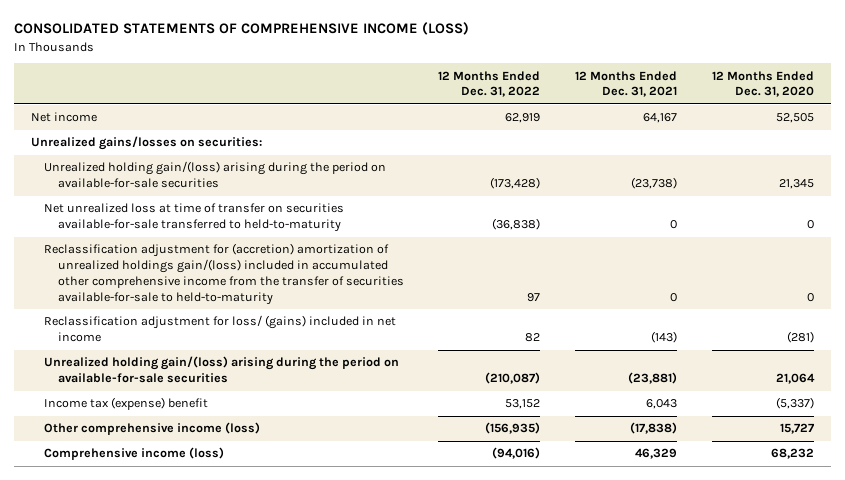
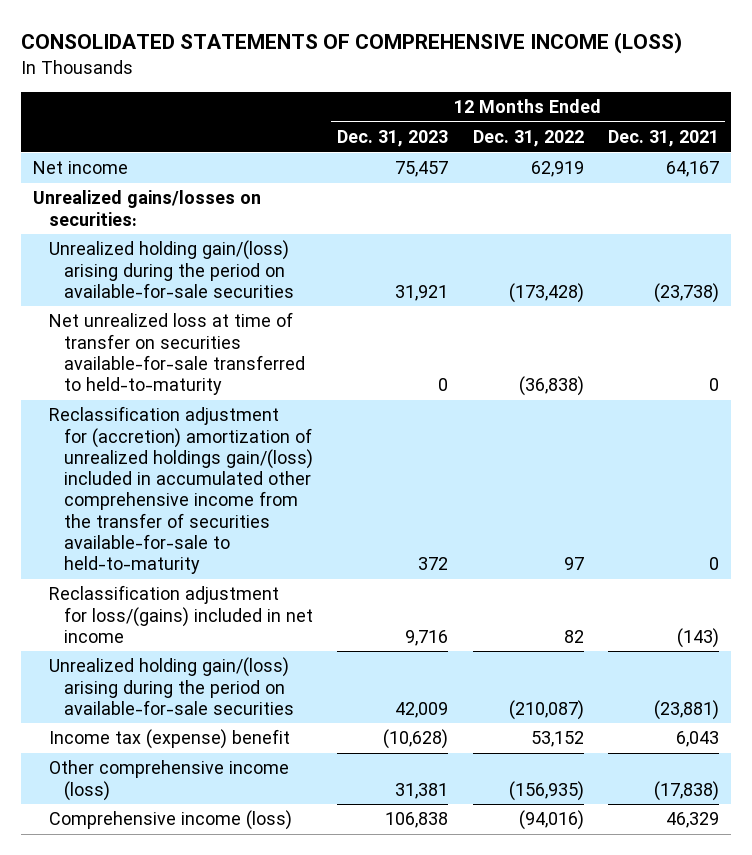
[711,70,814,98] 12 Months Ended Dec. 31, 2020 -> none
none -> [337,130,449,148] Dec. 31, 2023
[44,315,397,343] Reclassification adjustment for loss/ (gains) included in net income -> [48,585,313,643] Reclassification adjustment for loss/(gains) included in net income

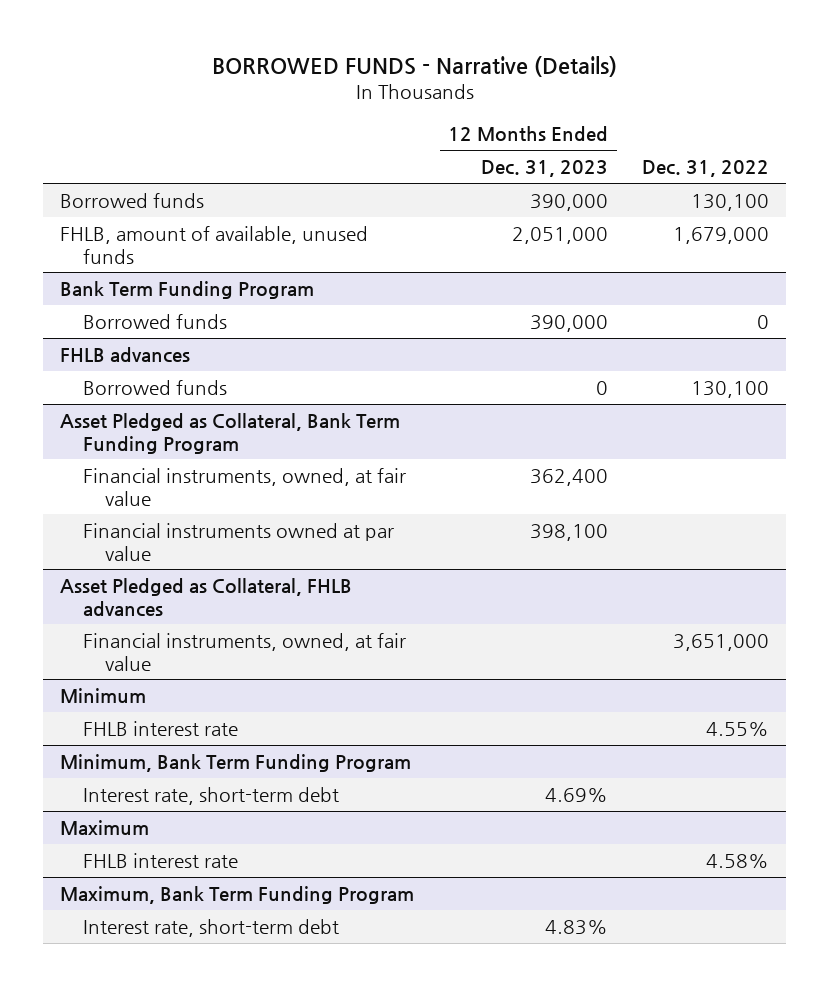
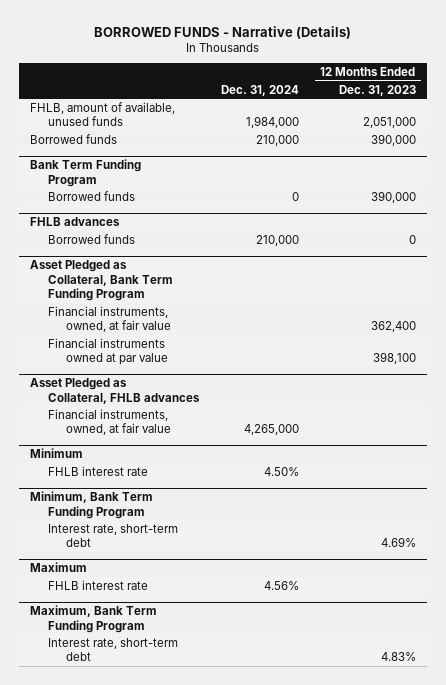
[641,160,769,178] Dec. 31, 2022 -> none
none -> [220,84,299,96] Dec. 31, 2024
[60,193,205,209] Borrowed funds -> [29,133,117,144] Borrowed funds

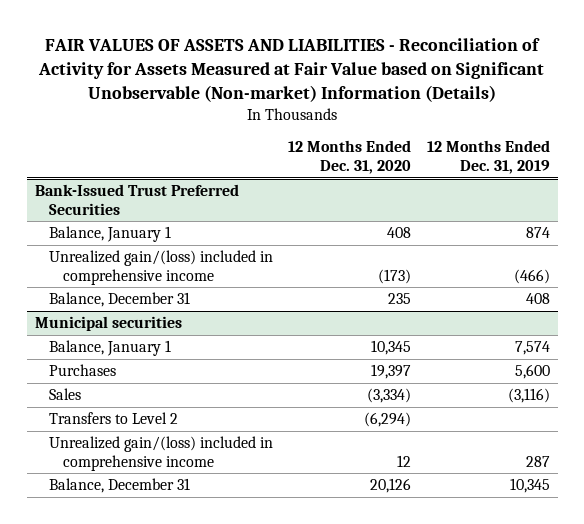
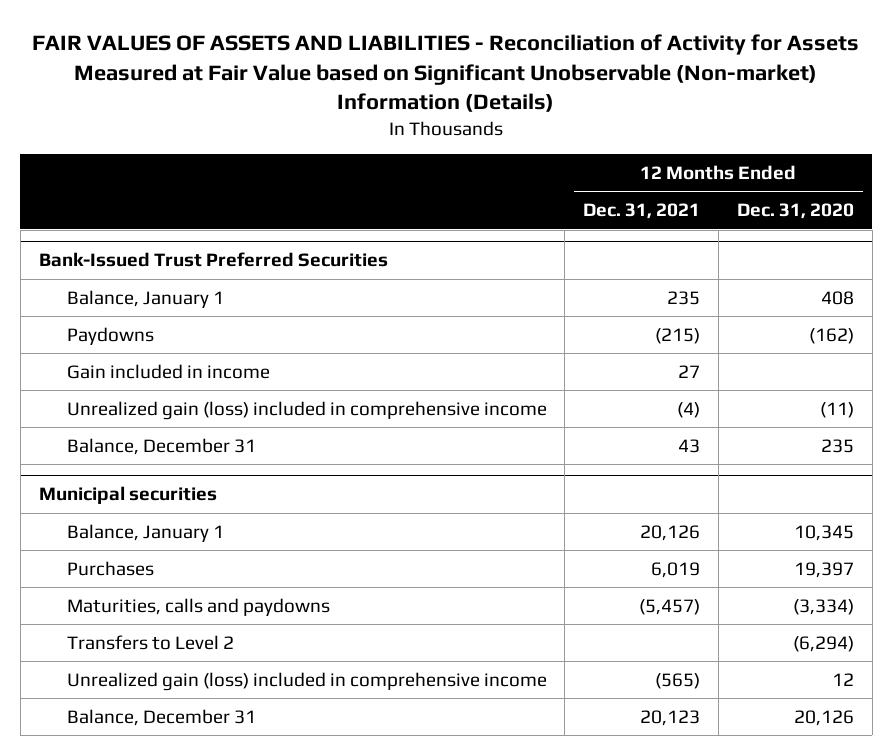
[426,140,550,174] 12 Months Ended Dec. 31, 2019 -> none
none -> [583,203,701,220] Dec. 31, 2021
none -> [66,326,154,345] Paydowns
none -> [66,363,270,379] Gain included in income
[48,250,273,285] Unrealized gain/(loss) included in comprehensive income -> [66,400,547,420] Unrealized gain (loss) included in comprehensive income
[378,268,412,284] (173) -> [819,401,854,418] (11)
[48,388,81,401] Sales -> [66,597,330,616] Maturities, calls and paydowns
[48,436,273,471] Unrealized gain/(loss) included in comprehensive income -> [66,671,547,691] Unrealized gain (loss) included in comprehensive income

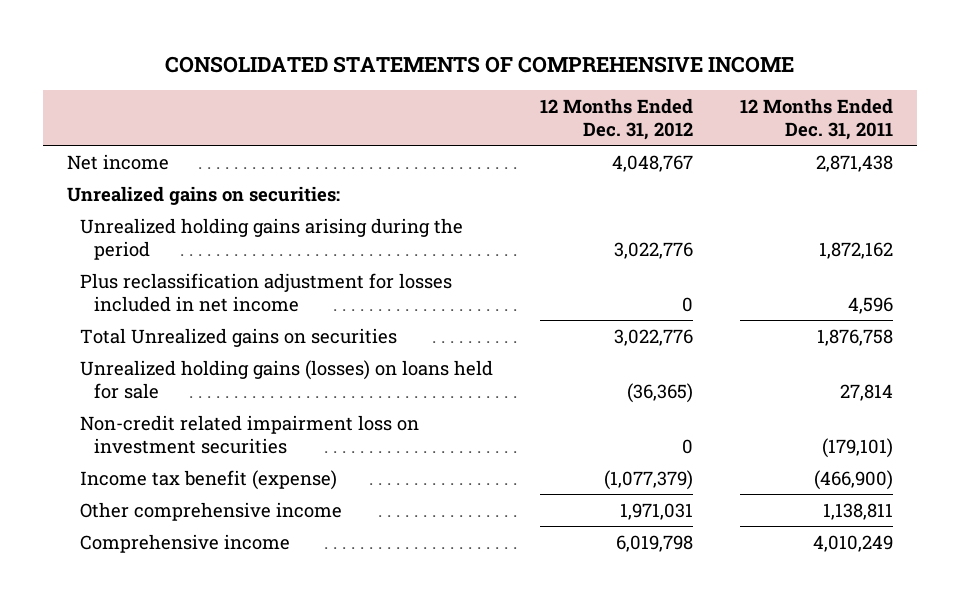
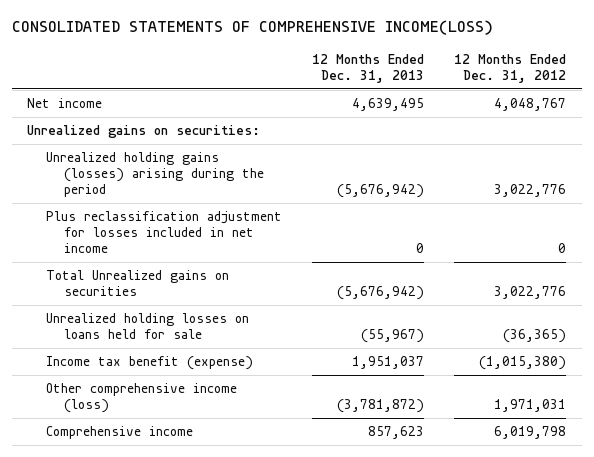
[164,55,794,73] CONSOLIDATED STATEMENTS OF COMPREHENSIVE INCOME -> [11,20,493,36] CONSOLIDATED STATEMENTS OF COMPREHENSIVE INCOME(LOSS)
[740,97,894,140] 12 Months Ended Dec. 31, 2011 -> none
none -> [312,53,425,83] 12 Months Ended Dec. 31, 2013
[80,217,464,260] Unrealized holding gains arising during the period -> [45,151,265,198] Unrealized holding gains (losses) arising during the period
[80,414,420,454] Non-credit related impairment loss on investment securities -> none
[80,359,494,399] Unrealized holding gains (losses) on loans held for sale -> [45,312,249,340] Unrealized holding losses on loans held for sale
[604,469,694,490] (1,077,379) -> [479,355,567,370] (1,015,380)
[80,501,343,521] Other comprehensive income -> [45,382,237,414] Other comprehensive income (loss)

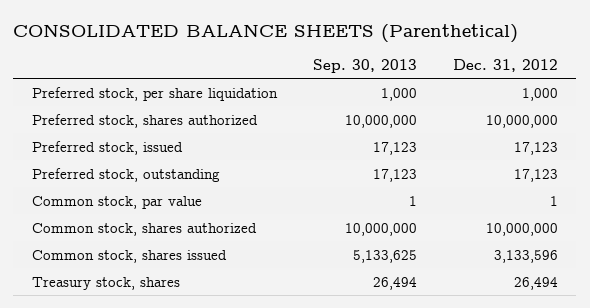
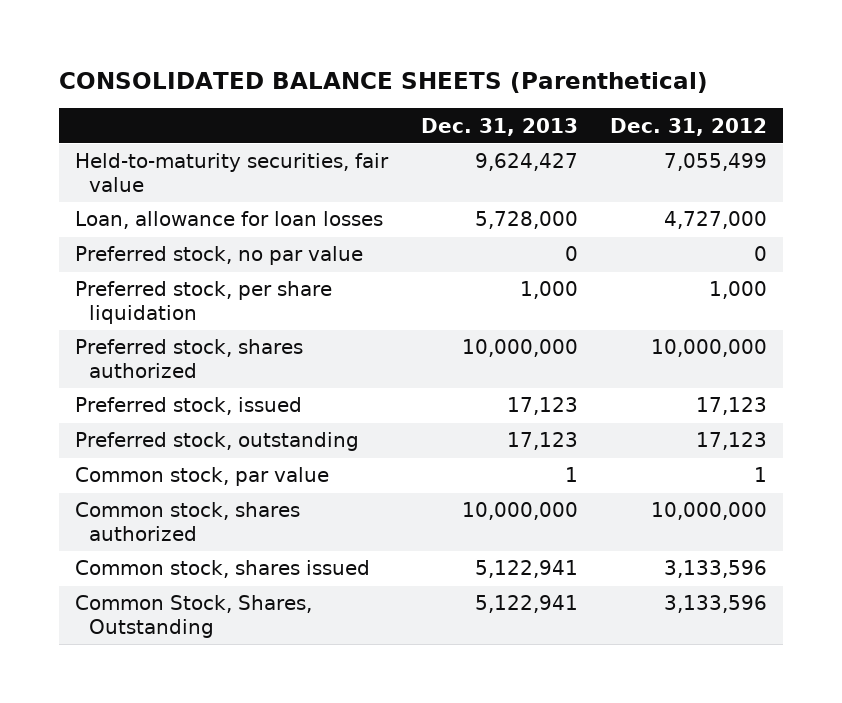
[312,59,417,74] Sep. 30, 2013 -> none
none -> [420,117,578,136] Dec. 31, 2013
none -> [74,153,389,193] Held-to-maturity securities, fair value
none -> [74,211,383,230] Loan, allowance for loan losses
none -> [74,246,363,266] Preferred stock, no par value
[31,276,180,290] Treasury stock, shares -> none
none -> [74,595,312,639] Common Stock, Shares, Outstanding

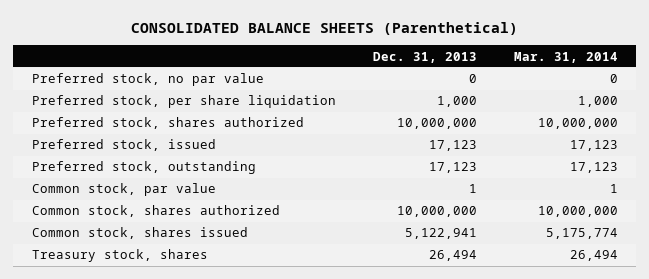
[610,117,768,136] Dec. 31, 2012 -> none
none -> [513,51,618,63] Mar. 31, 2014
[74,153,389,193] Held-to-maturity securities, fair value -> none
[74,211,383,230] Loan, allowance for loan losses -> none
[74,595,312,639] Common Stock, Shares, Outstanding -> none
none -> [31,249,208,263] Treasury stock, shares

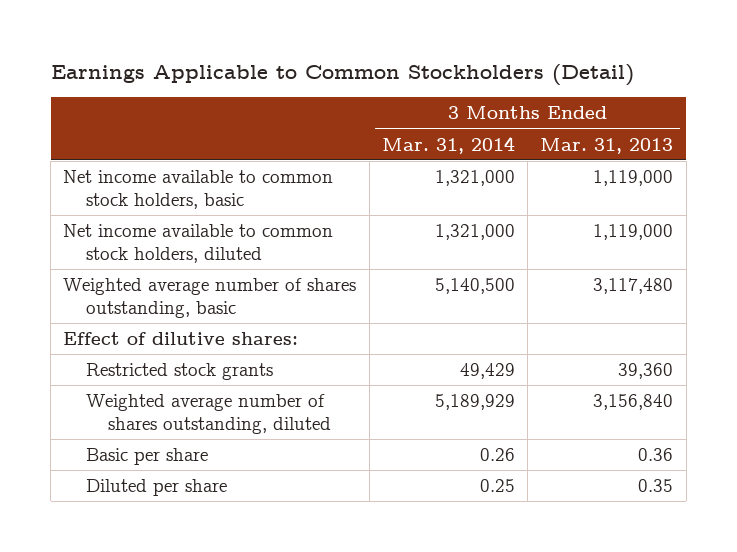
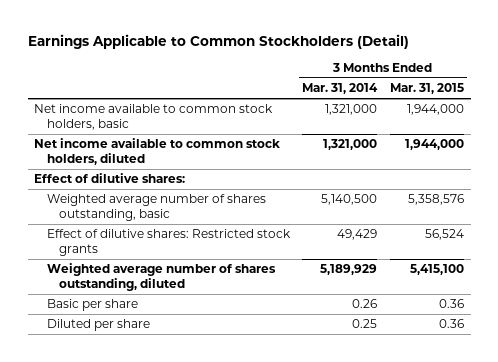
[540,137,674,154] Mar. 31, 2013 -> none
none -> [390,83,465,95] Mar. 31, 2015
[63,277,357,318] Weighted average number of shares outstanding, basic -> [46,194,266,222] Weighted average number of shares outstanding, basic
[85,362,273,380] Restricted stock grants -> [46,229,291,257] Effect of dilutive shares: Restricted stock grants

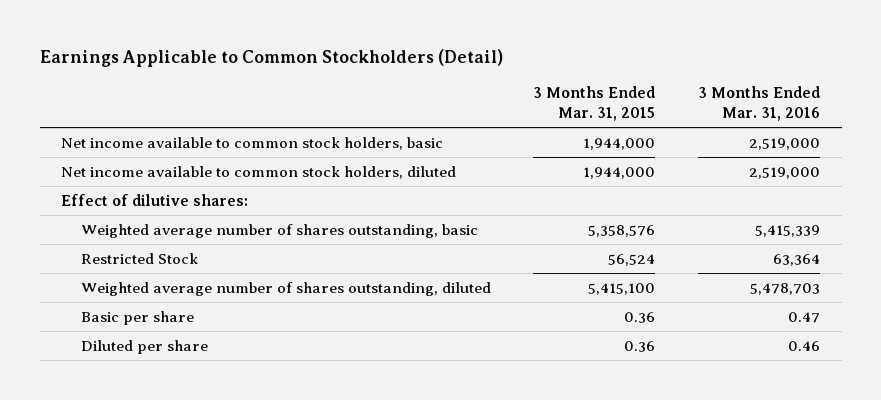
[302,83,379,95] Mar. 31, 2014 -> none
none -> [698,86,821,121] 3 Months Ended Mar. 31, 2016
[46,229,291,257] Effect of dilutive shares: Restricted stock grants -> [80,252,198,264] Restricted Stock

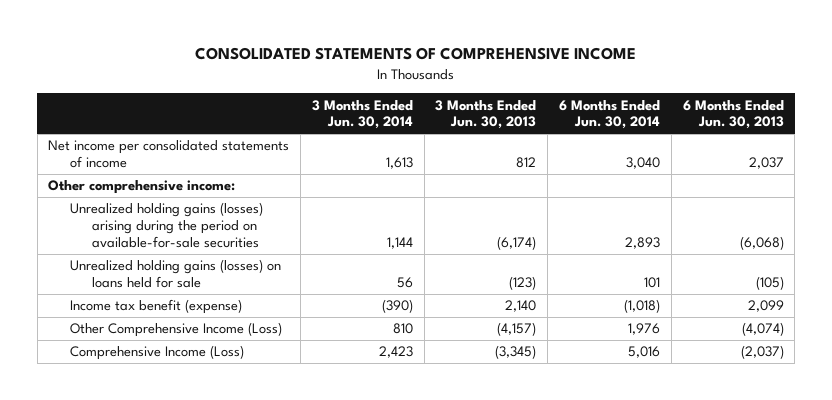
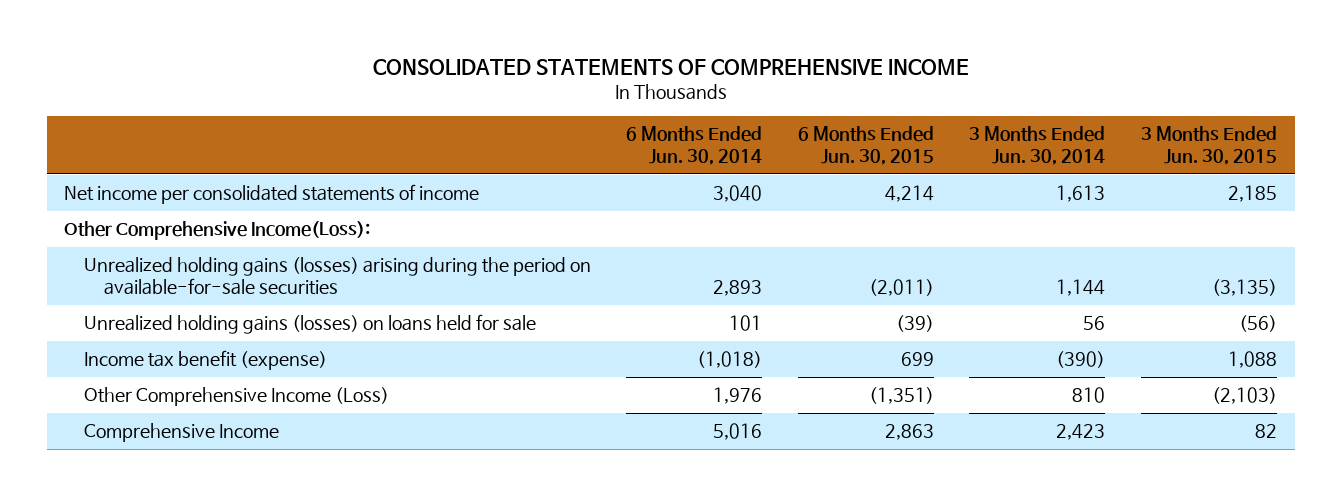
[435,99,537,130] 3 Months Ended Jun. 30, 2013 -> none
[682,99,784,130] 6 Months Ended Jun. 30, 2013 -> none
none -> [797,126,934,166] 6 Months Ended Jun. 30, 2015
none -> [1140,126,1277,166] 3 Months Ended Jun. 30, 2015
[48,180,236,195] Other comprehensive income: -> [64,221,371,241] Other Comprehensive Income(Loss):
[70,345,245,361] Comprehensive Income (Loss) -> [83,423,279,443] Comprehensive Income

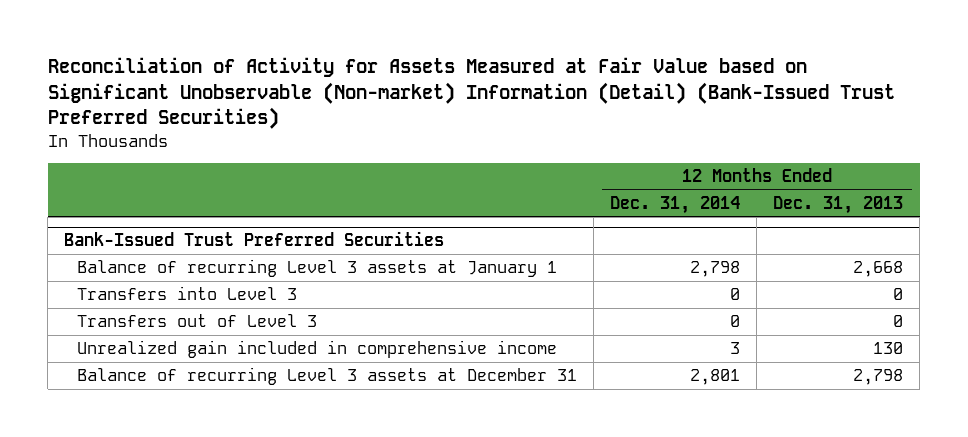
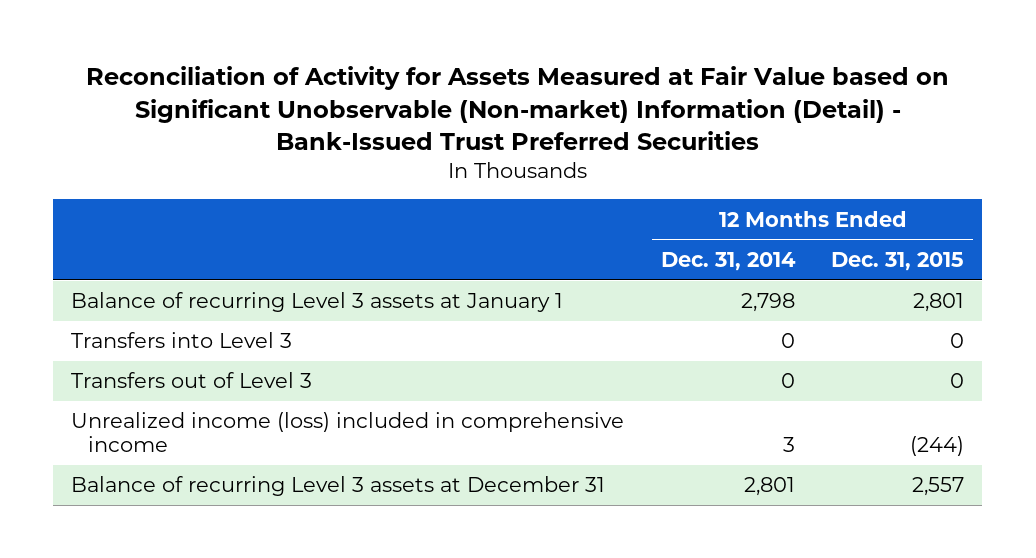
[47,57,895,130] Reconciliation of Activity for Assets Measured at Fair Value based on Significant Unobservable (Non-market) Information (Detail) (Bank-Issued Trust Preferred Securities) -> [85,66,949,151] Reconciliation of Activity for Assets Measured at Fair Value based on Significant Unobservable (Non-market) Information (Detail) - Bank-Issued Trust Preferred Securities
[773,195,904,214] Dec. 31, 2013 -> none
none -> [831,251,965,271] Dec. 31, 2015
[64,231,445,247] Bank-Issued Trust Preferred Securities -> none
[76,340,557,359] Unrealized gain included in comprehensive income -> [71,412,625,453] Unrealized income (loss) included in comprehensive income

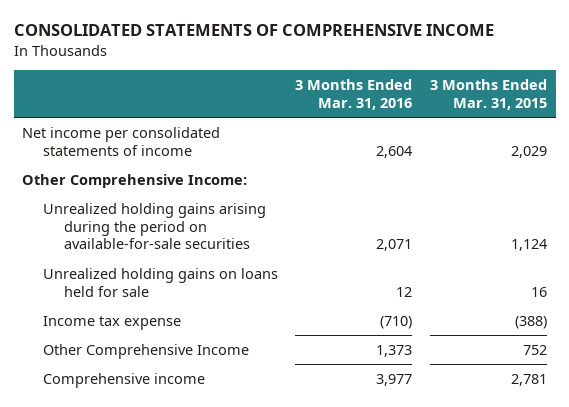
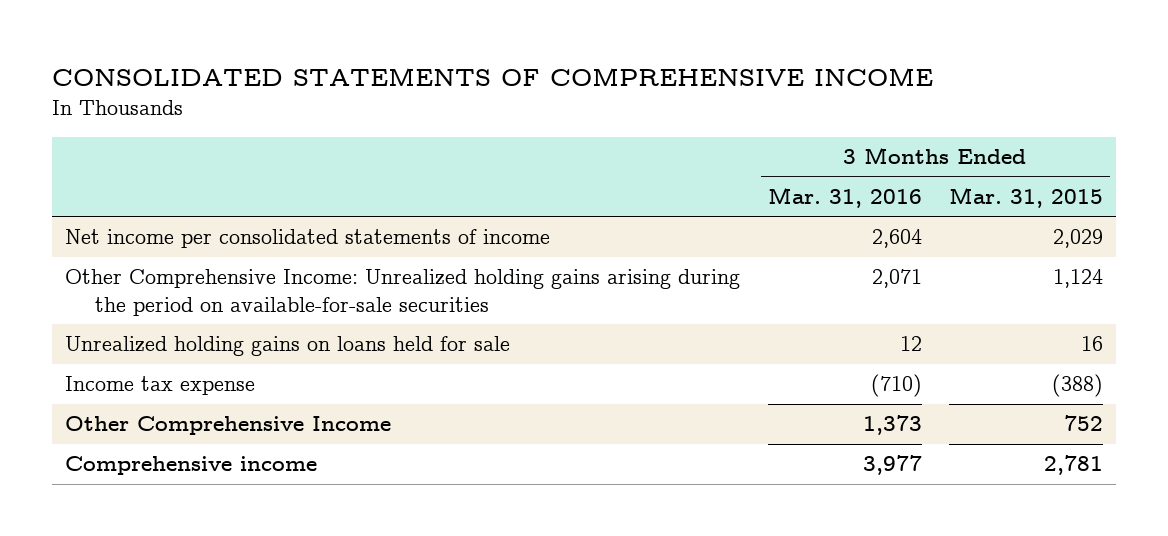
[22,173,248,188] Other Comprehensive Income: -> none
[43,202,267,250] Unrealized holding gains arising during the period on available-for-sale securities -> [65,269,741,316] Other Comprehensive Income: Unrealized holding gains arising during the period on available-for-sale securities

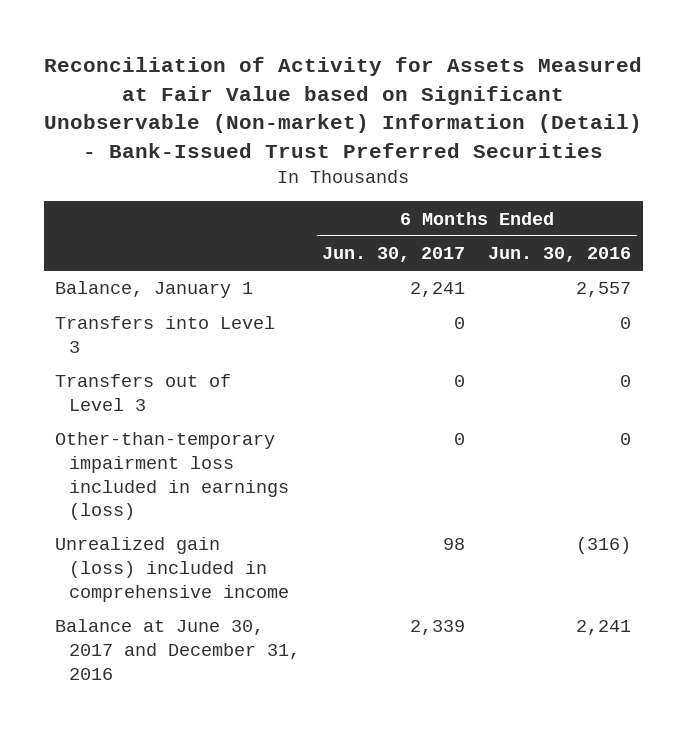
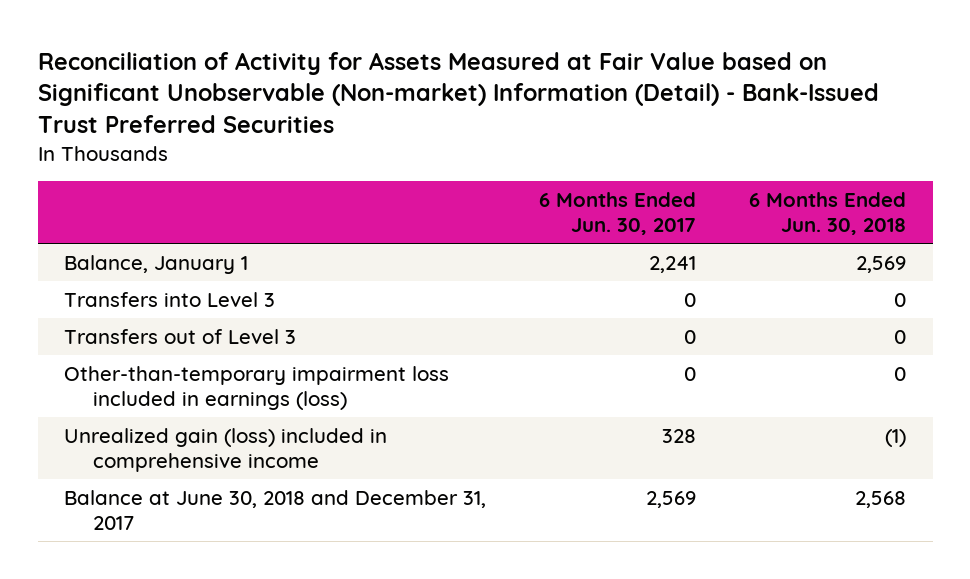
[488,247,632,263] Jun. 30, 2016 -> none
none -> [749,191,907,236] 6 Months Ended Jun. 30, 2018
[443,538,466,551] 98 -> [662,428,697,443] 328
[54,619,300,680] Balance at June 30, 2017 and December 31, 2016 -> [64,489,487,531] Balance at June 30, 2018 and December 31, 2017
[410,620,466,636] 2,339 -> [646,490,697,508] 2,569

